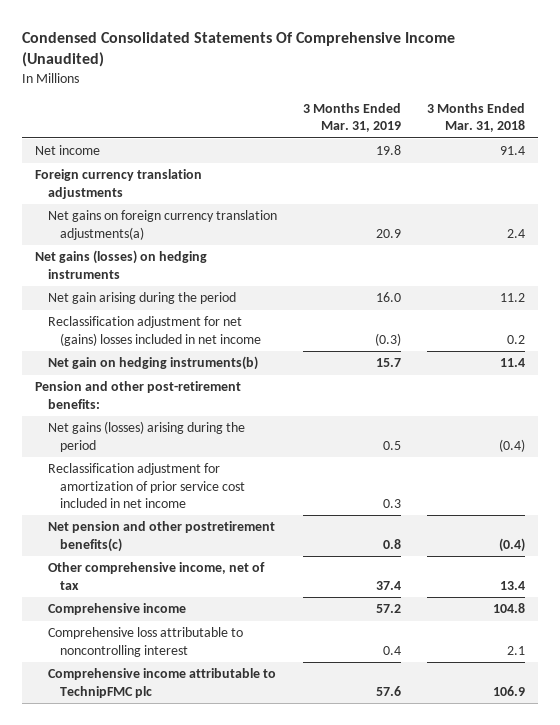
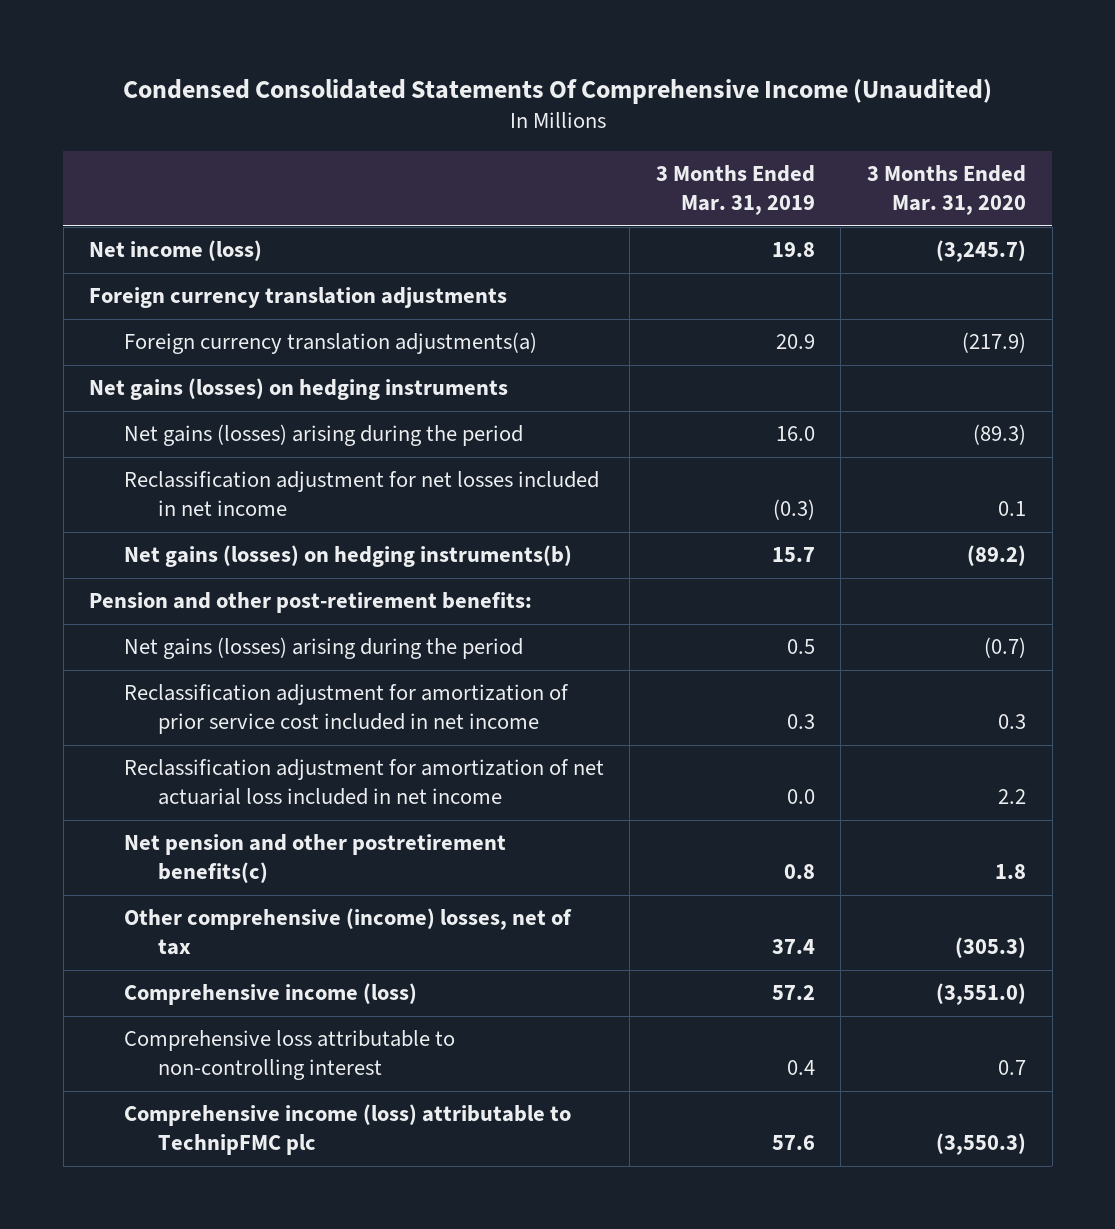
[427,102,526,132] 3 Months Ended Mar. 31, 2018 -> none
none -> [867,165,1027,216] 3 Months Ended Mar. 31, 2020
[35,145,101,156] Net income -> [89,240,263,262] Net income (loss)
[47,210,277,240] Net gains on foreign currency translation adjustments(a) -> [123,332,537,355] Foreign currency translation adjustments(a)
[47,292,236,305] Net gain arising during the period -> [123,424,523,447] Net gains (losses) arising during the period
[47,316,262,346] Reclassification adjustment for net (gains) losses included in net income -> [123,471,599,517] Reclassification adjustment for net losses included in net income
[47,356,258,371] Net gain on hedging instruments(b) -> [123,545,572,568] Net gains (losses) on hedging instruments(b)
none -> [123,759,604,806] Reclassification adjustment for amortization of net actuarial loss included in net income
[47,562,265,590] Other comprehensive income, net of tax -> [123,908,572,956] Other comprehensive (income) losses, net of tax
[47,603,186,616] Comprehensive income -> [123,983,417,1006] Comprehensive income (loss)
[47,627,243,657] Comprehensive loss attributable to noncontrolling interest -> [123,1030,455,1081] Comprehensive loss attributable to non-controlling interest
[47,668,276,698] Comprehensive income attributable to TechnipFMC plc -> [123,1104,571,1156] Comprehensive income (loss) attributable to TechnipFMC plc

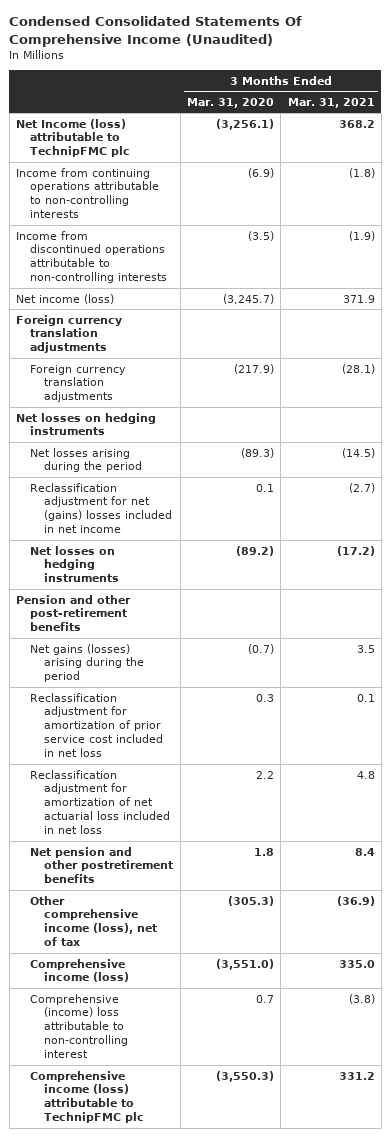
[655,165,815,216] 3 Months Ended Mar. 31, 2019 -> none
none -> [287,97,375,108] Mar. 31, 2021
none -> [15,118,131,158] Net Income (loss) attributable to TechnipFMC plc
none -> [15,167,160,219] Income from continuing operations attributable to non-controlling interests
none -> [15,230,168,284] Income from discontinued operations attributable to non-controlling interests
[123,332,537,355] Foreign currency translation adjustments(a) -> [30,364,127,403] Foreign currency translation adjustments
[89,378,509,401] Net gains (losses) on hedging instruments -> [15,412,156,436] Net losses on hedging instruments
[123,424,523,447] Net gains (losses) arising during the period -> [30,447,143,473] Net losses arising during the period
[123,471,599,517] Reclassification adjustment for net losses included in net income -> [30,482,173,534] Reclassification adjustment for net (gains) losses included in net income
[123,545,572,568] Net gains (losses) on hedging instruments(b) -> [30,545,120,583] Net losses on hedging instruments
[89,592,533,614] Pension and other post-retirement benefits: -> [15,594,131,632] Pension and other post-retirement benefits
[123,684,569,735] Reclassification adjustment for amortization of prior service cost included in net income -> [30,692,164,758] Reclassification adjustment for amortization of prior service cost included in net loss
[123,759,604,806] Reclassification adjustment for amortization of net actuarial loss included in net income -> [30,769,171,835] Reclassification adjustment for amortization of net actuarial loss included in net loss
[123,834,506,884] Net pension and other postretirement benefits(c) -> [30,846,174,884] Net pension and other postretirement benefits
[123,908,572,956] Other comprehensive (income) losses, net of tax -> [30,895,158,947] Other comprehensive income (loss), net of tax
[123,1030,455,1081] Comprehensive loss attributable to non-controlling interest -> [30,993,129,1059] Comprehensive (income) loss attributable to non-controlling interest

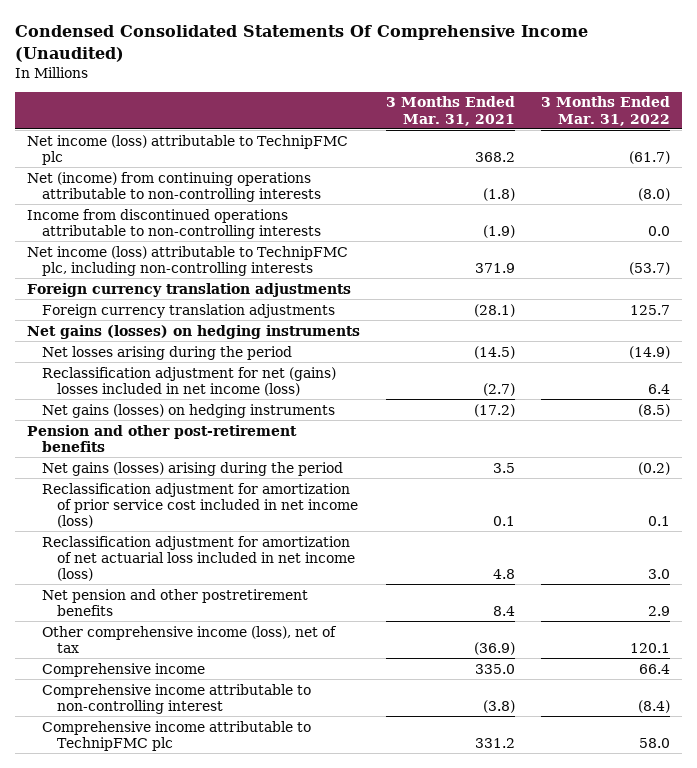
[186,97,274,108] Mar. 31, 2020 -> none
none -> [540,96,670,126] 3 Months Ended Mar. 31, 2022
[15,118,131,158] Net Income (loss) attributable to TechnipFMC plc -> [27,134,349,165] Net income (loss) attributable to TechnipFMC plc
[15,167,160,219] Income from continuing operations attributable to non-controlling interests -> [27,171,322,202] Net (income) from continuing operations attributable to non-controlling interests
[15,293,114,304] Net income (loss) -> [27,245,349,276] Net income (loss) attributable to TechnipFMC plc, including non-controlling interests
[15,412,156,436] Net losses on hedging instruments -> [27,324,361,339] Net gains (losses) on hedging instruments
[30,482,173,534] Reclassification adjustment for net (gains) losses included in net income -> [42,366,337,396] Reclassification adjustment for net (gains) losses included in net income (loss)
[30,545,120,583] Net losses on hedging instruments -> [42,403,336,418] Net gains (losses) on hedging instruments
[30,692,164,758] Reclassification adjustment for amortization of prior service cost included in net loss -> [42,482,359,529] Reclassification adjustment for amortization of prior service cost included in net income (loss)
[30,769,171,835] Reclassification adjustment for amortization of net actuarial loss included in net loss -> [42,535,356,582] Reclassification adjustment for amortization of net actuarial loss included in net income (loss)
[30,958,130,983] Comprehensive income (loss) -> [42,662,206,677] Comprehensive income
[30,993,129,1059] Comprehensive (income) loss attributable to non-controlling interest -> [42,683,312,714] Comprehensive income attributable to non-controlling interest
[30,1070,145,1124] Comprehensive income (loss) attributable to TechnipFMC plc -> [42,720,312,751] Comprehensive income attributable to TechnipFMC plc

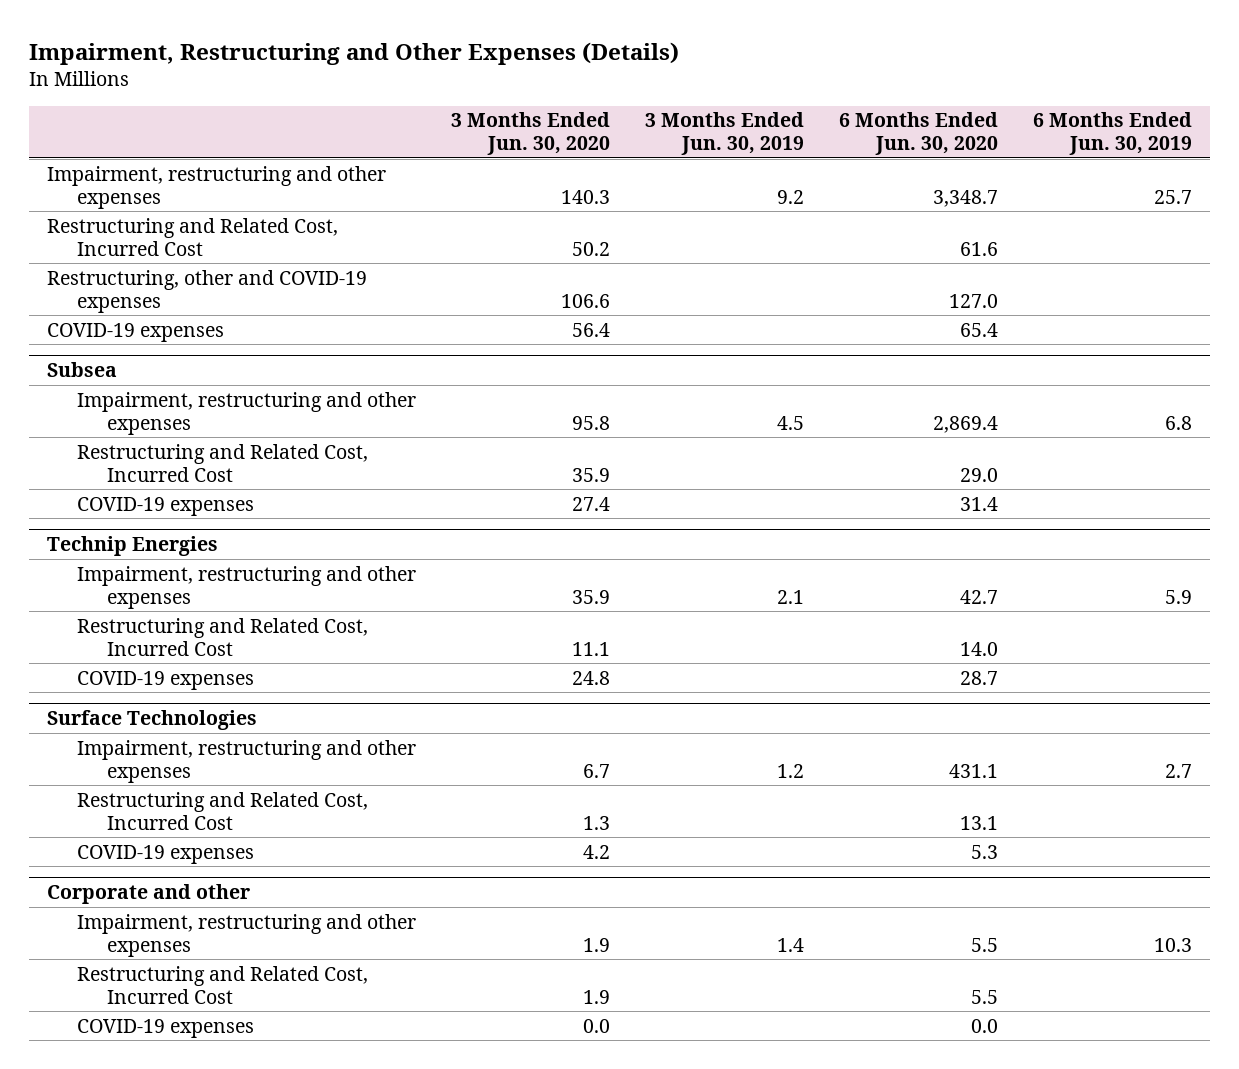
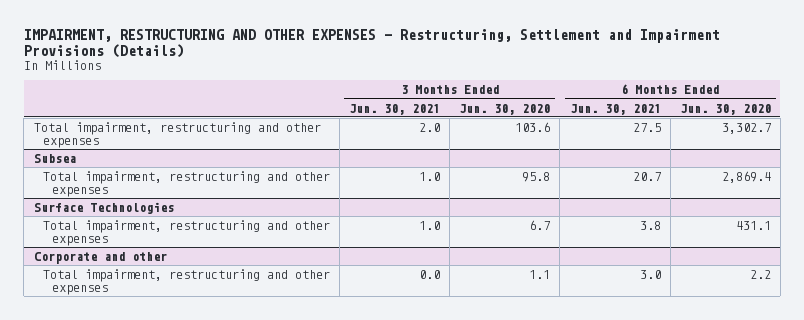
[29,41,680,65] Impairment, Restructuring and Other Expenses (Details) -> [23,29,720,59] IMPAIRMENT, RESTRUCTURING AND OTHER EXPENSES - Restructuring, Settlement and Impairment Provisions (Details)
[645,112,805,156] 3 Months Ended Jun. 30, 2019 -> none
[1033,112,1193,156] 6 Months Ended Jun. 30, 2019 -> none
none -> [349,103,441,115] Jun. 30, 2021
none -> [569,103,661,115] Jun. 30, 2021
[46,217,338,256] Restructuring and Related Cost, Incurred Cost -> none
[46,269,367,313] Restructuring, other and COVID-19 expenses -> none
[46,322,224,342] COVID-19 expenses -> none
[46,165,386,209] Impairment, restructuring and other expenses -> [33,121,321,148] Total impairment, restructuring and other expenses
[561,189,611,204] 140.3 -> [515,121,551,132] 103.6
[933,189,999,207] 3,348.7 -> [721,122,771,134] 3,302.7
[76,443,368,482] Restructuring and Related Cost, Incurred Cost -> none
[76,496,254,516] COVID-19 expenses -> none
[46,536,218,557] Technip Energies -> none
[76,565,416,609] Impairment, restructuring and other expenses -> none
[76,617,368,656] Restructuring and Related Cost, Incurred Cost -> none
[76,670,254,690] COVID-19 expenses -> none
[76,391,416,435] Impairment, restructuring and other expenses -> [42,170,330,197] Total impairment, restructuring and other expenses
[76,791,368,830] Restructuring and Related Cost, Incurred Cost -> none
[76,844,254,864] COVID-19 expenses -> none
[76,739,416,783] Impairment, restructuring and other expenses -> [42,219,330,246] Total impairment, restructuring and other expenses
[76,965,368,1004] Restructuring and Related Cost, Incurred Cost -> none
[76,1018,254,1038] COVID-19 expenses -> none
[76,913,416,957] Impairment, restructuring and other expenses -> [42,268,330,295] Total impairment, restructuring and other expenses
[583,937,611,952] 1.9 -> [529,269,551,279] 1.1
[971,937,999,952] 5.5 -> [749,269,771,279] 2.2

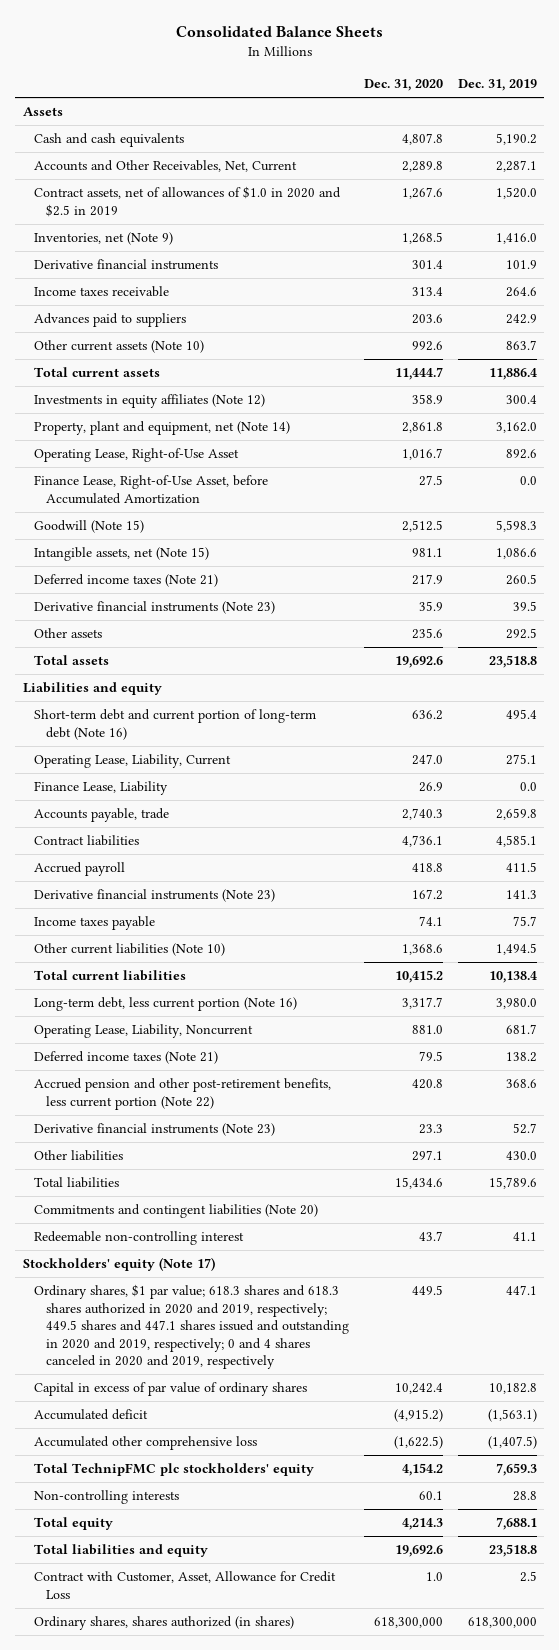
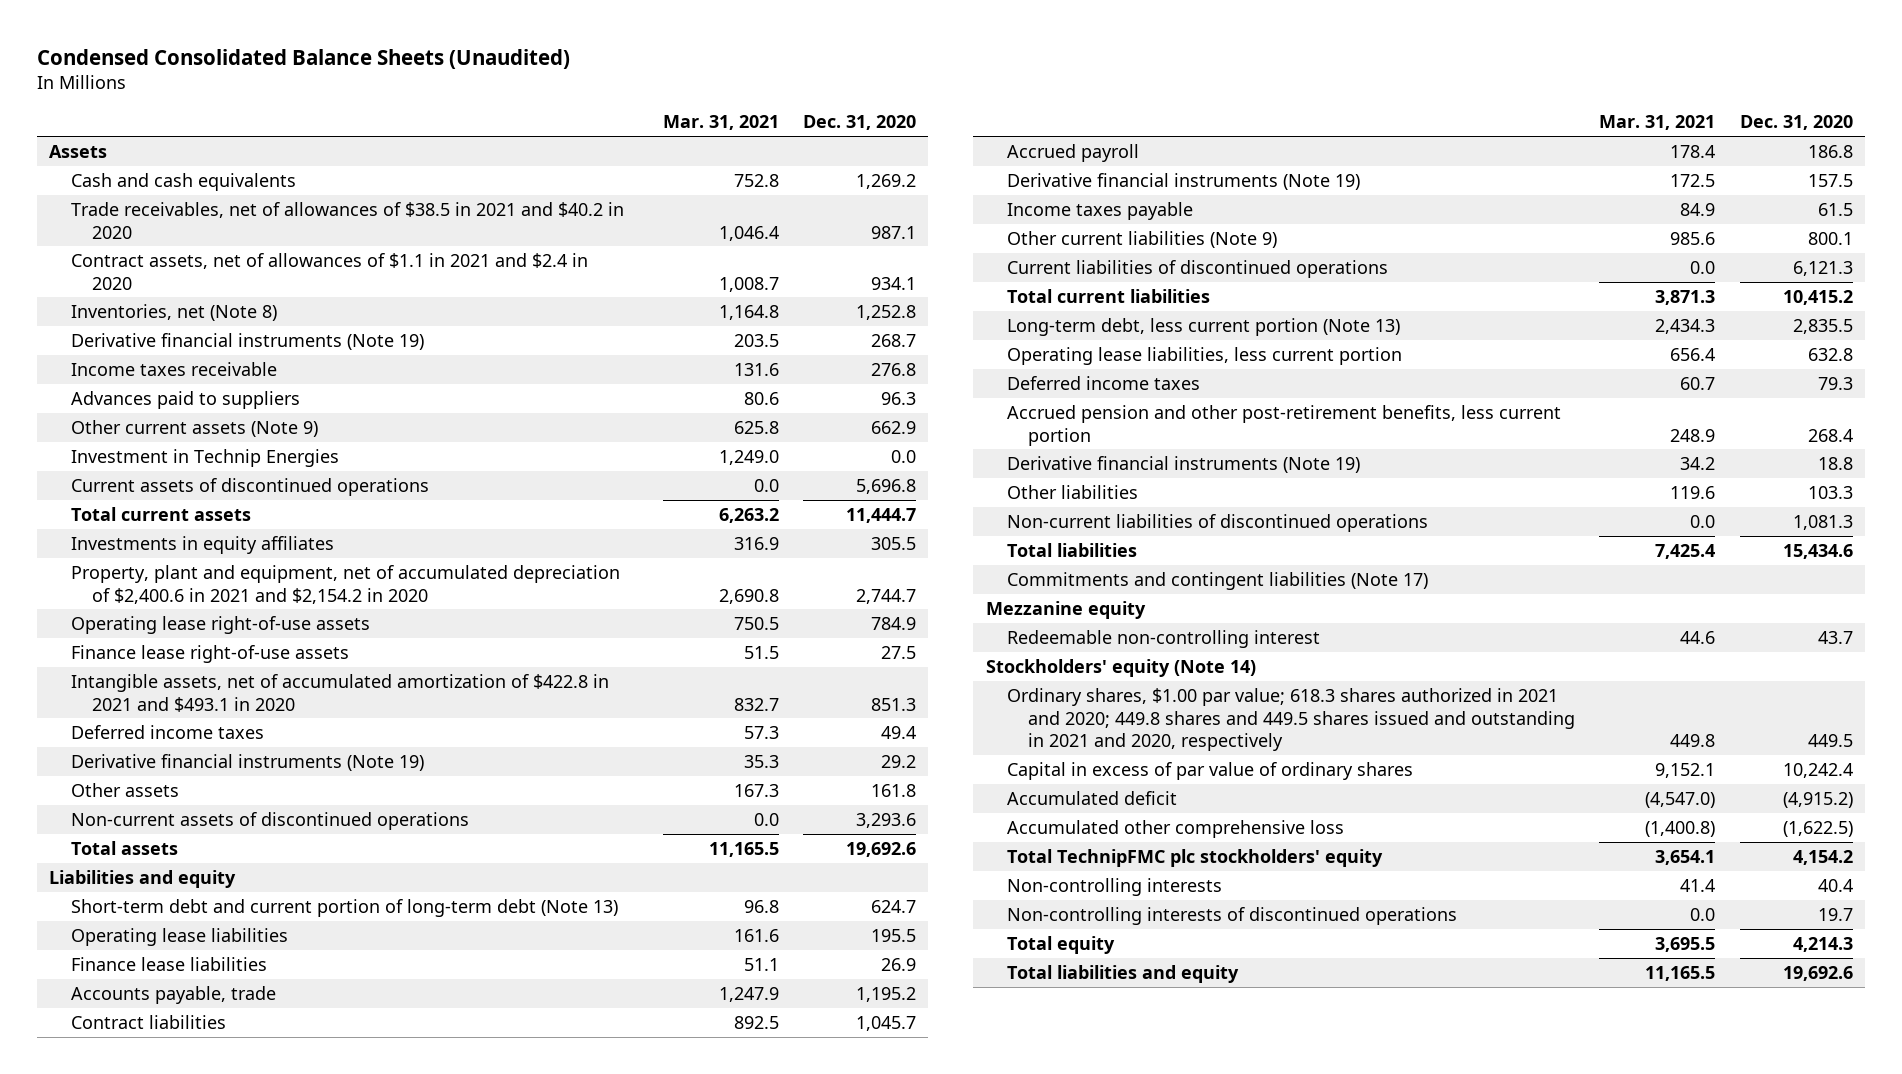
[175,25,383,37] Consolidated Balance Sheets -> [37,49,571,70] Condensed Consolidated Balance Sheets (Unaudited)
[457,79,537,92] Dec. 31, 2019 -> none
none -> [663,115,780,131] Mar. 31, 2021
[34,160,298,173] Accounts and Other Receivables, Net, Current -> none
[401,133,443,146] 4,807.8 -> [856,173,917,189] 1,269.2
none -> [70,201,624,239] Trade receivables, net of allowances of $38.5 in 2021 and $40.2 in 2020
[34,186,342,217] Contract assets, net of allowances of $1.0 in 2020 and $2.5 in 2019 -> [70,252,588,290] Contract assets, net of allowances of $1.1 in 2021 and $2.4 in 2020
[401,187,443,200] 1,267.6 -> [871,276,917,290] 934.1
[34,232,174,246] Inventories, net (Note 9) -> [70,303,277,321] Inventories, net (Note 8)
[401,232,443,245] 1,268.5 -> [856,304,917,320] 1,252.8
[34,259,219,271] Derivative financial instruments -> [70,332,424,350] Derivative financial instruments (Note 19)
[411,260,443,270] 301.4 -> [871,333,917,347] 268.7
[411,287,443,297] 313.4 -> [871,362,917,376] 276.8
[411,314,443,325] 203.6 -> [881,391,917,405] 96.3
[34,340,205,354] Other current assets (Note 10) -> [70,419,318,437] Other current assets (Note 9)
[411,341,443,352] 992.6 -> [871,420,917,434] 662.9
none -> [70,448,339,467] Investment in Technip Energies
none -> [70,477,429,496] Current assets of discontinued operations
[34,520,145,534] Goodwill (Note 15) -> none
[34,547,210,562] Intangible assets, net (Note 15) -> none
[34,394,266,409] Investments in equity affiliates (Note 12) -> [70,535,334,554] Investments in equity affiliates
[411,394,443,405] 358.9 -> [871,536,917,550] 305.5
[34,421,291,436] Property, plant and equipment, net (Note 14) -> [70,564,620,604] Property, plant and equipment, net of accumulated depreciation of $2,400.6 in 2021 and $2,154.2 in 2020
[401,422,443,434] 2,861.8 -> [856,588,917,604] 2,744.7
[34,448,240,463] Operating Lease, Right-of-Use Asset -> [70,615,370,634] Operating lease right-of-use assets
[401,448,443,461] 1,016.7 -> [871,616,917,630] 784.9
[34,475,269,504] Finance Lease, Right-of-Use Asset, before Accumulated Amortization -> [70,644,349,663] Finance lease right-of-use assets
none -> [70,673,609,712] Intangible assets, net of accumulated amortization of $422.8 in 2021 and $493.1 in 2020
[34,574,219,588] Deferred income taxes (Note 21) -> [70,724,264,739] Deferred income taxes
[411,574,443,586] 217.9 -> [881,725,917,739] 49.4
[34,601,276,615] Derivative financial instruments (Note 23) -> [70,753,424,771] Derivative financial instruments (Note 19)
[418,601,443,612] 35.9 -> [881,754,917,768] 29.2
[411,628,443,640] 235.6 -> [871,783,917,797] 161.8
none -> [70,811,469,830] Non-current assets of discontinued operations
[34,754,232,769] Operating Lease, Liability, Current -> none
[34,709,317,740] Short-term debt and current portion of long-term debt (Note 16) -> [70,898,618,917] Short-term debt and current portion of long-term debt (Note 13)
[411,710,443,721] 636.2 -> [871,899,917,913] 624.7
none -> [70,927,288,946] Operating lease liabilities
[34,781,169,796] Finance Lease, Liability -> [70,956,267,971] Finance lease liabilities
[401,808,443,821] 2,740.3 -> [856,986,917,1002] 1,195.2
[401,835,443,848] 4,736.1 -> [856,1015,917,1031] 1,045.7
[411,863,443,873] 418.8 -> [1807,144,1853,158] 186.8
[34,889,276,903] Derivative financial instruments (Note 23) -> [1006,172,1360,190] Derivative financial instruments (Note 19)
[411,889,443,901] 167.2 -> [1807,173,1853,187] 157.5
[418,916,443,927] 74.1 -> [1817,202,1853,216] 61.5
[34,943,226,957] Other current liabilities (Note 10) -> [1006,230,1277,248] Other current liabilities (Note 9)
[401,944,443,956] 1,368.6 -> [1807,231,1853,245] 800.1
none -> [1006,259,1388,278] Current liabilities of discontinued operations
[34,997,298,1012] Long-term debt, less current portion (Note 16) -> [1006,317,1400,336] Long-term debt, less current portion (Note 13)
[401,997,443,1010] 3,317.7 -> [1792,318,1853,334] 2,835.5
[34,1024,254,1039] Operating Lease, Liability, Noncurrent -> [1006,346,1402,365] Operating lease liabilities, less current portion
[411,1025,443,1035] 881.0 -> [1807,347,1853,361] 632.8
[34,1051,219,1065] Deferred income taxes (Note 21) -> [1006,375,1200,390] Deferred income taxes
[418,1051,443,1062] 79.5 -> [1817,376,1853,390] 79.3
[34,1078,332,1110] Accrued pension and other post-retirement benefits, less current portion (Note 22) -> [1006,404,1561,446] Accrued pension and other post-retirement benefits, less current portion
[411,1079,443,1090] 420.8 -> [1807,428,1853,442] 268.4
[34,1123,276,1137] Derivative financial instruments (Note 23) -> [1006,455,1360,473] Derivative financial instruments (Note 19)
[418,1124,443,1135] 23.3 -> [1817,456,1853,470] 18.8
[411,1150,443,1162] 297.1 -> [1807,485,1853,499] 103.3
none -> [1006,513,1428,532] Non-current liabilities of discontinued operations
[34,1204,319,1219] Commitments and contingent liabilities (Note 20) -> [1006,571,1428,590] Commitments and contingent liabilities (Note 17)
none -> [985,600,1146,619] Mezzanine equity
[22,1257,215,1272] Stockholders' equity (Note 17) -> [985,658,1256,677] Stockholders' equity (Note 14)
[34,1284,350,1370] Ordinary shares, $1 par value; 618.3 shares and 618.3 shares authorized in 2020 and 2019, respectively; 449.5 shares and 447.1 shares issued and outstanding in 2020 and 2019, respectively; 0 and 4 shares canceled in 2020 and 2019, respectively -> [1006,687,1575,752] Ordinary shares, $1.00 par value; 618.3 shares authorized in 2021 and 2020; 449.8 shares and 449.5 shares issued and outstanding in 2021 and 2020, respectively
[418,1491,443,1501] 60.1 -> [1817,878,1853,892] 40.4
none -> [1006,906,1457,925] Non-controlling interests of discontinued operations
[34,1571,337,1599] Contract with Customer, Asset, Allowance for Credit Loss -> none
[34,1616,295,1631] Ordinary shares, shares authorized (in shares) -> none

